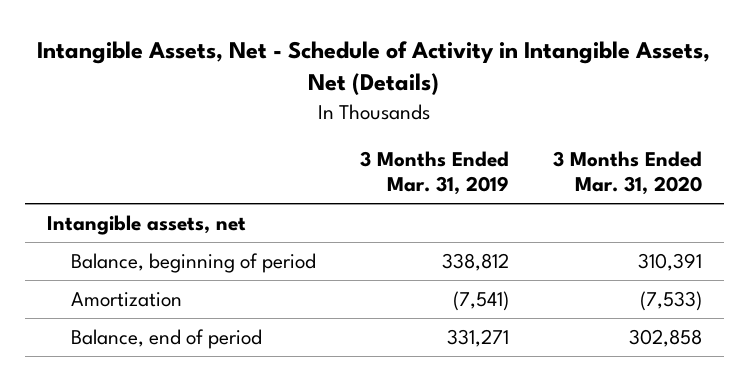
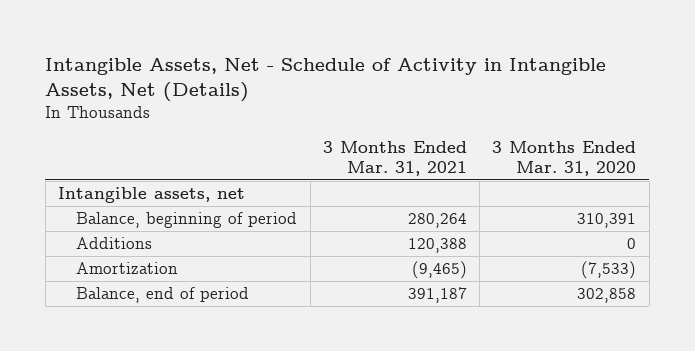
[359,150,509,196] 3 Months Ended Mar. 31, 2019 -> none
none -> [322,140,467,176] 3 Months Ended Mar. 31, 2021
none -> [76,237,153,250] Additions

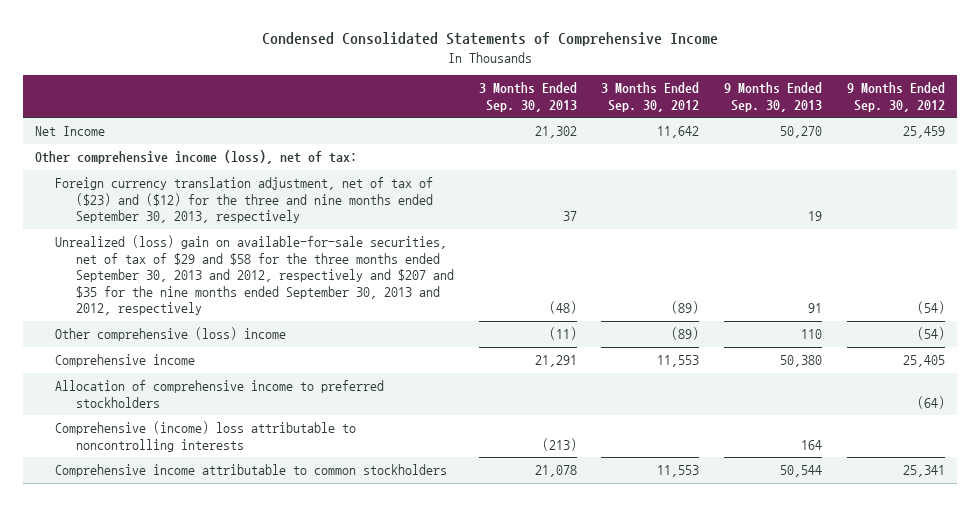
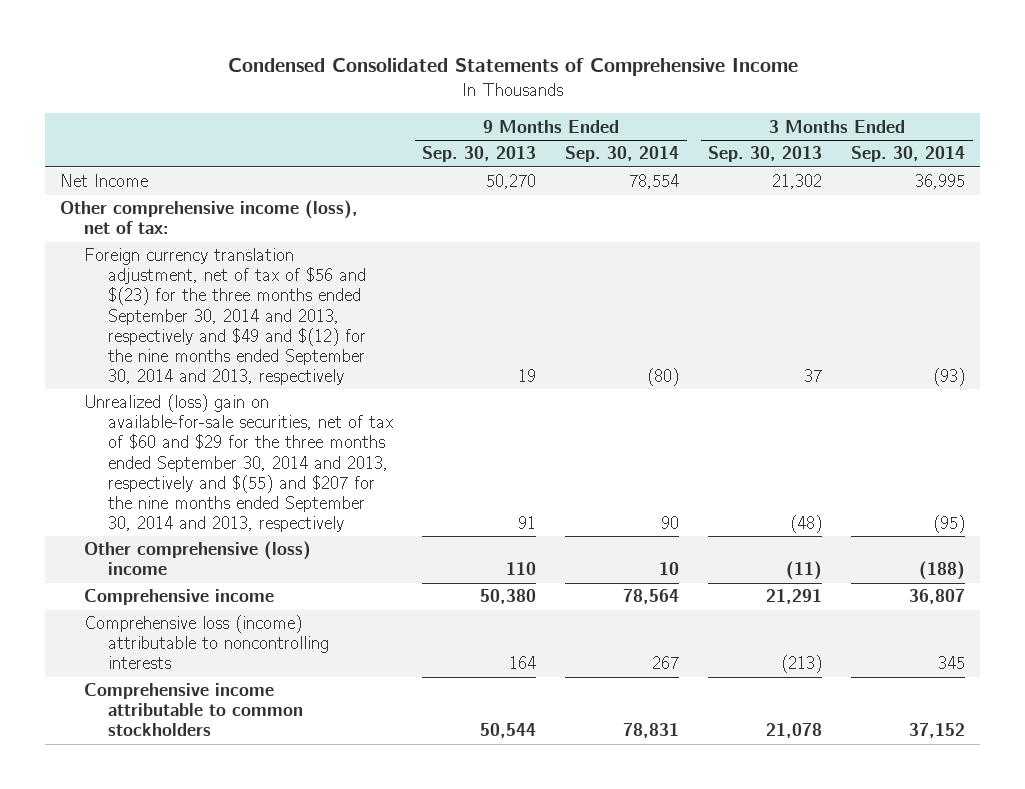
[601,82,700,112] 3 Months Ended Sep. 30, 2012 -> none
[846,82,945,112] 9 Months Ended Sep. 30, 2012 -> none
none -> [565,146,680,163] Sep. 30, 2014
none -> [851,146,966,163] Sep. 30, 2014
[55,177,434,224] Foreign currency translation adjustment, net of tax of ($23) and ($12) for the three and nine months ended September 30, 2013, respectively -> [83,248,367,385] Foreign currency translation adjustment, net of tax of $56 and $(23) for the three months ended September 30, 2014 and 2013, respectively and $49 and $(12) for the nine months ended September 30, 2014 and 2013, respectively
[55,235,455,316] Unrealized (loss) gain on available-for-sale securities, net of tax of $29 and $58 for the three months ended September 30, 2013 and 2012, respectively and $207 and $35 for the nine months ended September 30, 2013 and 2012, respectively -> [83,394,394,532] Unrealized (loss) gain on available-for-sale securities, net of tax of $60 and $29 for the three months ended September 30, 2014 and 2013, respectively and $(55) and $207 for the nine months ended September 30, 2014 and 2013, respectively
[55,380,385,408] Allocation of comprehensive income to preferred stockholders -> none
[55,421,357,452] Comprehensive (income) loss attributable to noncontrolling interests -> [83,615,330,670] Comprehensive loss (income) attributable to noncontrolling interests

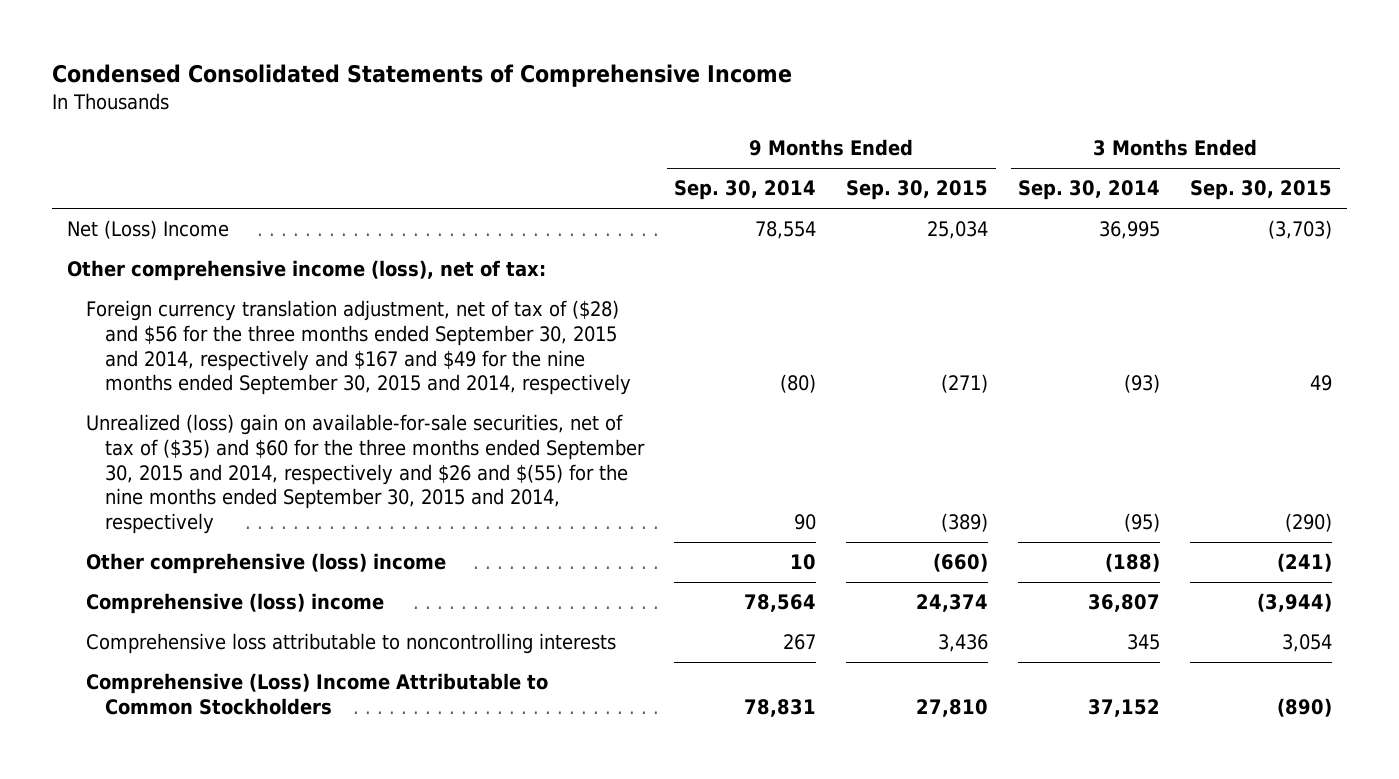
[422,146,537,163] Sep. 30, 2013 -> none
[708,146,823,163] Sep. 30, 2013 -> none
none -> [846,180,989,201] Sep. 30, 2015
none -> [1190,180,1333,201] Sep. 30, 2015
[59,174,148,188] Net Income -> [67,220,230,240] Net (Loss) Income
[83,248,367,385] Foreign currency translation adjustment, net of tax of $56 and $(23) for the three months ended September 30, 2014 and 2013, respectively and $49 and $(12) for the nine months ended September 30, 2014 and 2013, respectively -> [86,300,632,396] Foreign currency translation adjustment, net of tax of ($28) and $56 for the three months ended September 30, 2015 and 2014, respectively and $167 and $49 for the nine months ended September 30, 2015 and 2014, respectively
[83,394,394,532] Unrealized (loss) gain on available-for-sale securities, net of tax of $60 and $29 for the three months ended September 30, 2014 and 2013, respectively and $(55) and $207 for the nine months ended September 30, 2014 and 2013, respectively -> [86,414,646,534] Unrealized (loss) gain on available-for-sale securities, net of tax of ($35) and $60 for the three months ended September 30, 2015 and 2014, respectively and $26 and $(55) for the nine months ended September 30, 2015 and 2014, respectively
[83,589,274,606] Comprehensive income -> [86,593,385,615] Comprehensive (loss) income
[83,615,330,670] Comprehensive loss (income) attributable to noncontrolling interests -> [86,633,617,655] Comprehensive loss attributable to noncontrolling interests
[83,683,304,737] Comprehensive income attributable to common stockholders -> [86,673,549,715] Comprehensive (Loss) Income Attributable to Common Stockholders

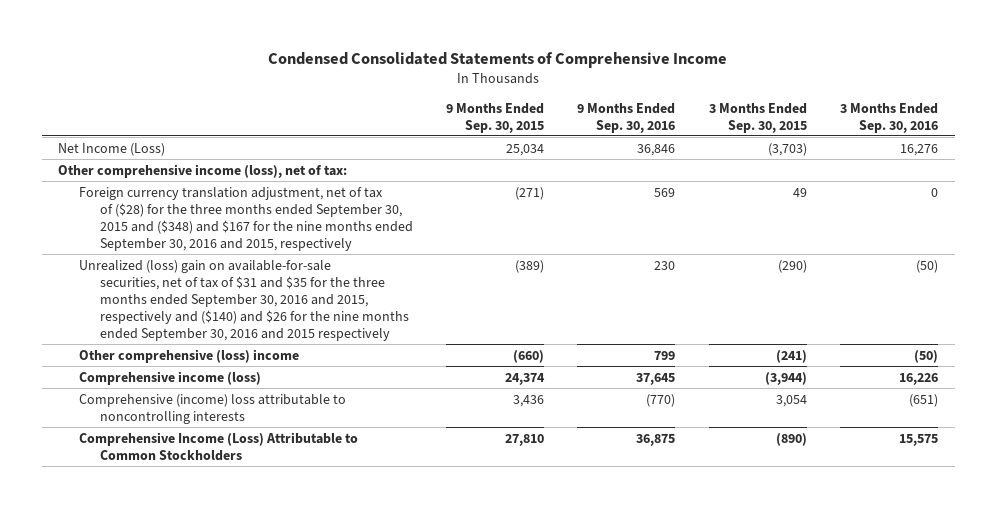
[674,180,817,201] Sep. 30, 2014 -> none
[1018,180,1161,201] Sep. 30, 2014 -> none
none -> [577,102,676,133] 9 Months Ended Sep. 30, 2016
none -> [840,102,939,133] 3 Months Ended Sep. 30, 2016
[67,220,230,240] Net (Loss) Income -> [58,142,166,156] Net Income (Loss)
[86,300,632,396] Foreign currency translation adjustment, net of tax of ($28) and $56 for the three months ended September 30, 2015 and 2014, respectively and $167 and $49 for the nine months ended September 30, 2015 and 2014, respectively -> [79,186,413,252] Foreign currency translation adjustment, net of tax of ($28) for the three months ended September 30, 2015 and ($348) and $167 for the nine months ended September 30, 2016 and 2015, respectively
[86,414,646,534] Unrealized (loss) gain on available-for-sale securities, net of tax of ($35) and $60 for the three months ended September 30, 2015 and 2014, respectively and $26 and $(55) for the nine months ended September 30, 2015 and 2014, respectively -> [79,259,409,342] Unrealized (loss) gain on available-for-sale securities, net of tax of $31 and $35 for the three months ended September 30, 2016 and 2015, respectively and ($140) and $26 for the nine months ended September 30, 2016 and 2015 respectively
[86,593,385,615] Comprehensive (loss) income -> [79,370,262,385] Comprehensive income (loss)
[86,633,617,655] Comprehensive loss attributable to noncontrolling interests -> [79,393,347,424] Comprehensive (income) loss attributable to noncontrolling interests
[86,673,549,715] Comprehensive (Loss) Income Attributable to Common Stockholders -> [79,431,359,461] Comprehensive Income (Loss) Attributable to Common Stockholders

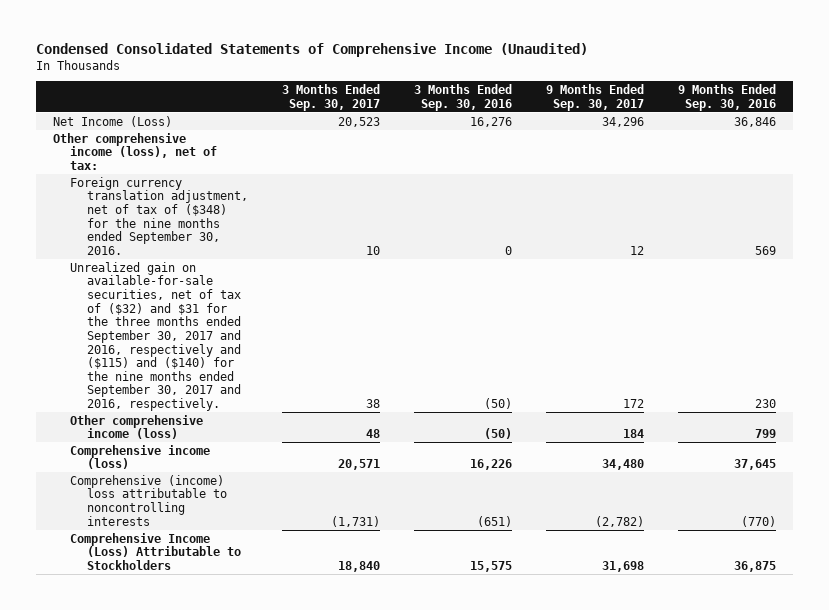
[268,51,728,68] Condensed Consolidated Statements of Comprehensive Income -> [36,43,589,58] Condensed Consolidated Statements of Comprehensive Income (Unaudited)
[446,102,545,133] 9 Months Ended Sep. 30, 2015 -> none
[708,102,807,133] 3 Months Ended Sep. 30, 2015 -> none
none -> [281,83,380,111] 3 Months Ended Sep. 30, 2017
none -> [545,83,644,111] 9 Months Ended Sep. 30, 2017
[79,186,413,252] Foreign currency translation adjustment, net of tax of ($28) for the three months ended September 30, 2015 and ($348) and $167 for the nine months ended September 30, 2016 and 2015, respectively -> [69,176,248,255] Foreign currency translation adjustment, net of tax of ($348) for the nine months ended September 30, 2016.
[79,259,409,342] Unrealized (loss) gain on available-for-sale securities, net of tax of $31 and $35 for the three months ended September 30, 2016 and 2015, respectively and ($140) and $26 for the nine months ended September 30, 2016 and 2015 respectively -> [69,261,241,412] Unrealized gain on available-for-sale securities, net of tax of ($32) and $31 for the three months ended September 30, 2017 and 2016, respectively and ($115) and ($140) for the nine months ended September 30, 2017 and 2016, respectively.
[79,348,300,363] Other comprehensive (loss) income -> [69,414,203,440] Other comprehensive income (loss)
[79,431,359,461] Comprehensive Income (Loss) Attributable to Common Stockholders -> [69,532,241,570] Comprehensive Income (Loss) Attributable to Stockholders

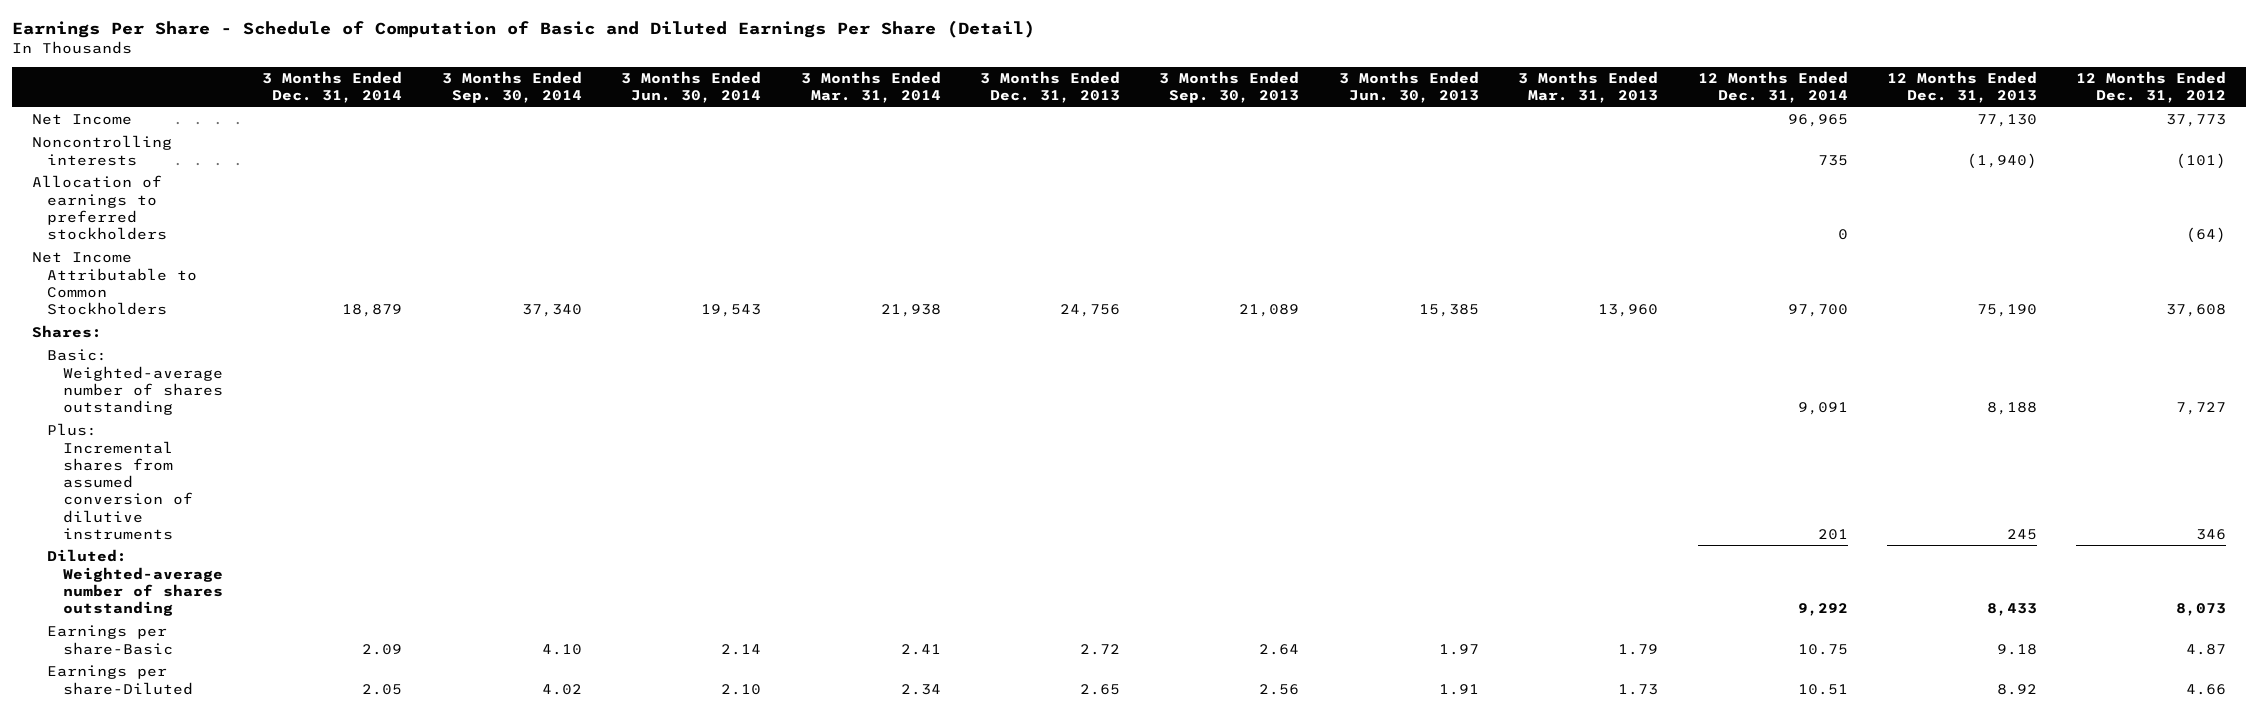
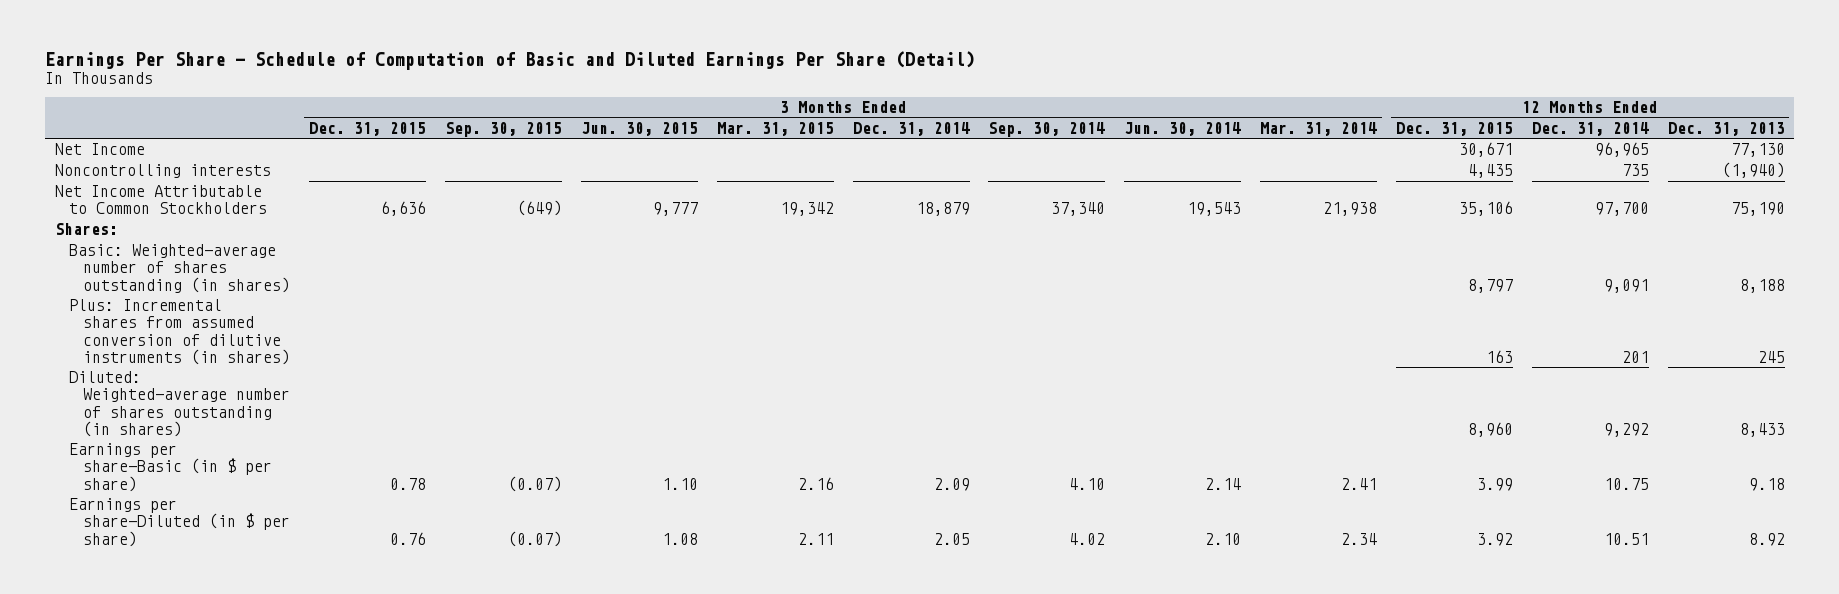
[980,70,1121,104] 3 Months Ended Dec. 31, 2013 -> none
[1159,70,1300,104] 3 Months Ended Sep. 30, 2013 -> none
[1338,70,1479,104] 3 Months Ended Jun. 30, 2013 -> none
[1518,70,1659,104] 3 Months Ended Mar. 31, 2013 -> none
[2076,70,2227,104] 12 Months Ended Dec. 31, 2012 -> none
none -> [309,121,427,136] Dec. 31, 2015
none -> [444,121,562,137] Sep. 30, 2015
none -> [580,121,698,136] Jun. 30, 2015
none -> [716,121,834,136] Mar. 31, 2015
none -> [1395,121,1513,136] Dec. 31, 2015
[31,175,168,241] Allocation of earnings to preferred stockholders -> none
[47,349,224,416] Basic: Weighted-average number of shares outstanding -> [68,244,291,293] Basic: Weighted-average number of shares outstanding (in shares)
[47,423,194,540] Plus: Incremental shares from assumed conversion of dilutive instruments -> [68,299,291,365] Plus: Incremental shares from assumed conversion of dilutive instruments (in shares)
[47,549,224,617] Diluted: Weighted-average number of shares outstanding -> [68,371,291,437] Diluted: Weighted-average number of shares outstanding (in shares)
[47,625,174,655] Earnings per share-Basic -> [68,443,273,492] Earnings per share-Basic (in $ per share)
[47,665,194,695] Earnings per share-Diluted -> [68,498,291,547] Earnings per share-Diluted (in $ per share)

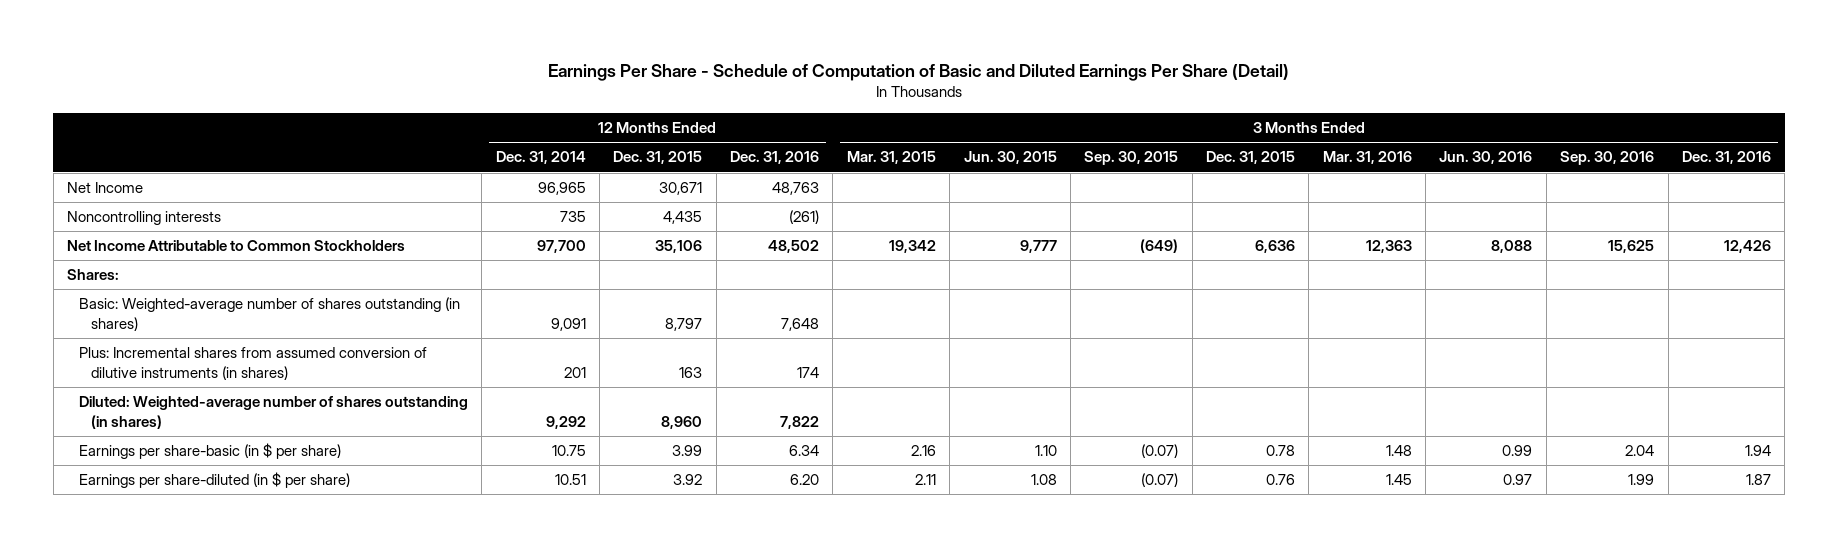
[852,121,970,136] Dec. 31, 2014 -> none
[988,121,1106,137] Sep. 30, 2014 -> none
[1124,121,1242,136] Jun. 30, 2014 -> none
[1260,121,1378,136] Mar. 31, 2014 -> none
[1667,121,1785,136] Dec. 31, 2013 -> none
none -> [730,151,820,165] Dec. 31, 2016
none -> [1322,151,1412,165] Mar. 31, 2016
none -> [1439,151,1533,165] Jun. 30, 2016
none -> [1560,151,1655,166] Sep. 30, 2016
none -> [1681,151,1771,165] Dec. 31, 2016
[68,443,273,492] Earnings per share-Basic (in $ per share) -> [78,443,341,460] Earnings per share-basic (in $ per share)
[68,498,291,547] Earnings per share-Diluted (in $ per share) -> [78,472,350,489] Earnings per share-diluted (in $ per share)

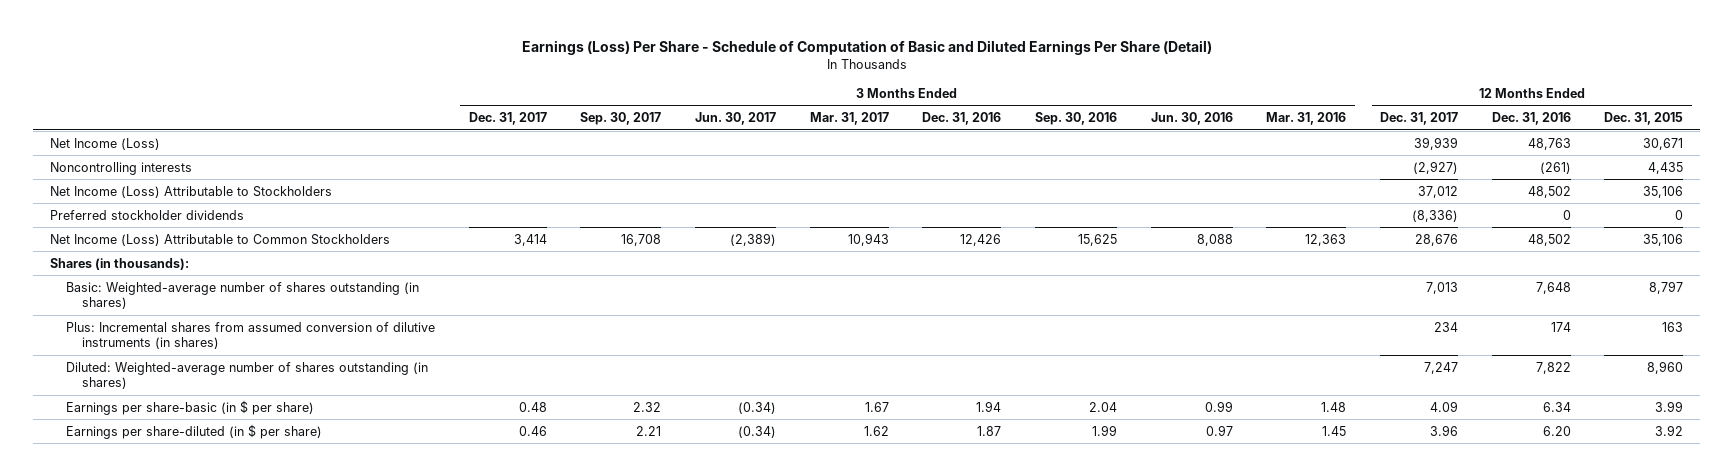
[547,63,1289,81] Earnings Per Share - Schedule of Computation of Basic and Diluted Earnings Per Share (Detail) -> [521,40,1212,56] Earnings (Loss) Per Share - Schedule of Computation of Basic and Diluted Earnings Per Share (Detail)
[495,151,586,165] Dec. 31, 2014 -> none
[846,151,936,165] Mar. 31, 2015 -> none
[963,151,1057,165] Jun. 30, 2015 -> none
[1084,151,1179,166] Sep. 30, 2015 -> none
[1206,151,1296,165] Dec. 31, 2015 -> none
none -> [468,111,547,125] Dec. 31, 2017
none -> [580,111,662,125] Sep. 30, 2017
none -> [694,111,776,125] Jun. 30, 2017
none -> [809,111,889,125] Mar. 31, 2017
none -> [1379,111,1458,125] Dec. 31, 2017
[66,182,143,194] Net Income -> [49,137,160,150] Net Income (Loss)
none -> [49,185,332,198] Net Income (Loss) Attributable to Stockholders
none -> [49,209,244,220] Preferred stockholder dividends
[66,240,405,252] Net Income Attributable to Common Stockholders -> [49,233,390,246] Net Income (Loss) Attributable to Common Stockholders
[66,269,119,281] Shares: -> [49,257,189,270] Shares (in thousands):

